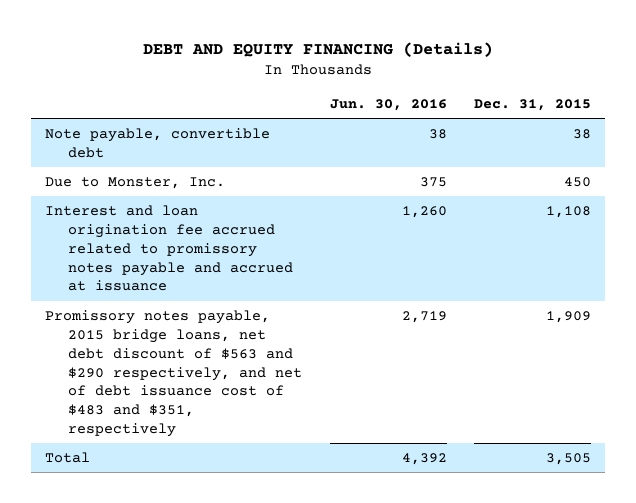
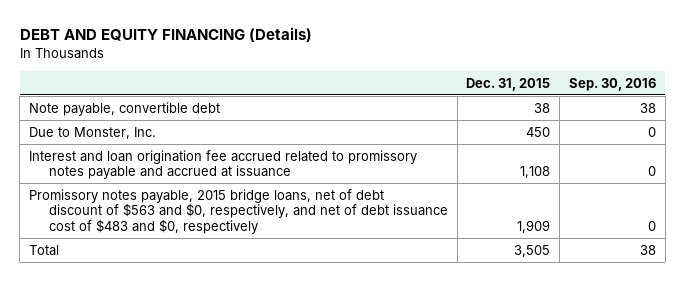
[329,98,447,111] Jun. 30, 2016 -> none
none -> [568,77,656,91] Sep. 30, 2016
[44,310,302,438] Promissory notes payable, 2015 bridge loans, net debt discount of $563 and $290 respectively, and net of debt issuance cost of $483 and $351, respectively -> [28,188,448,234] Promissory notes payable, 2015 bridge loans, net of debt discount of $563 and $0, respectively, and net of debt issuance cost of $483 and $0, respectively

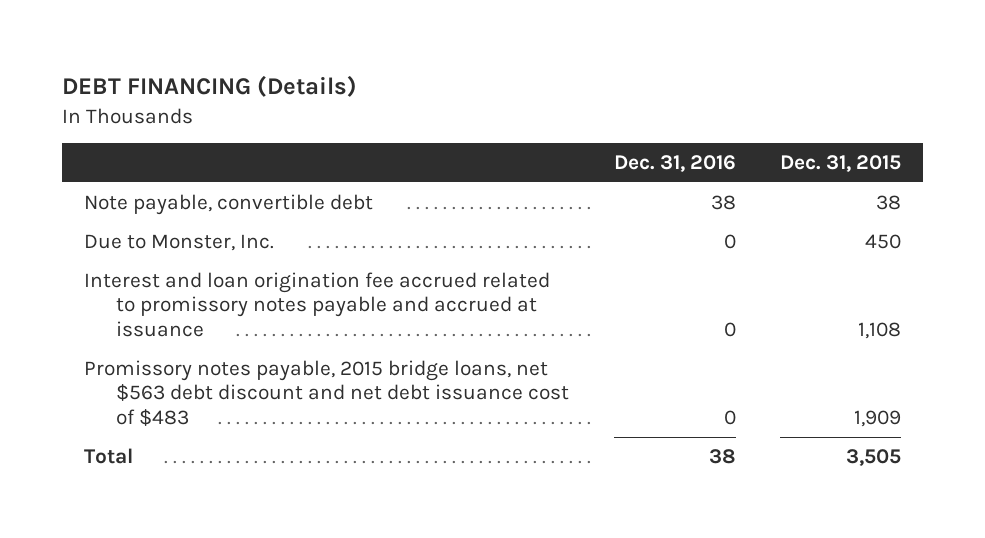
[19,27,312,43] DEBT AND EQUITY FINANCING (Details) -> [61,75,357,98] DEBT FINANCING (Details)
[568,77,656,91] Sep. 30, 2016 -> none
none -> [613,155,736,173] Dec. 31, 2016
[28,188,448,234] Promissory notes payable, 2015 bridge loans, net of debt discount of $563 and $0, respectively, and net of debt issuance cost of $483 and $0, respectively -> [84,359,570,427] Promissory notes payable, 2015 bridge loans, net $563 debt discount and net debt issuance cost of $483

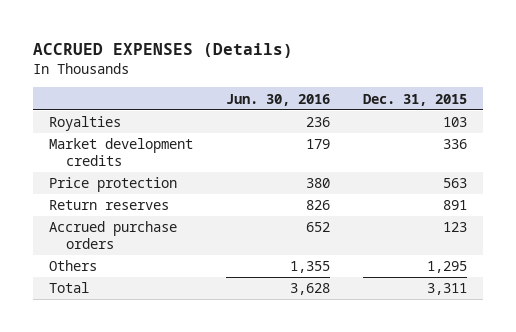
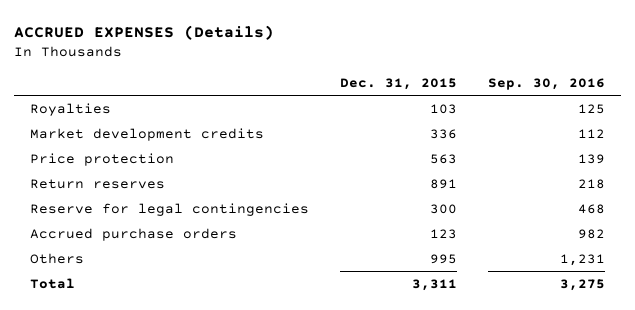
[226,93,331,106] Jun. 30, 2016 -> none
none -> [488,78,606,91] Sep. 30, 2016
none -> [30,202,310,216] Reserve for legal contingencies
[426,261,467,274] 1,295 -> [430,253,458,264] 995

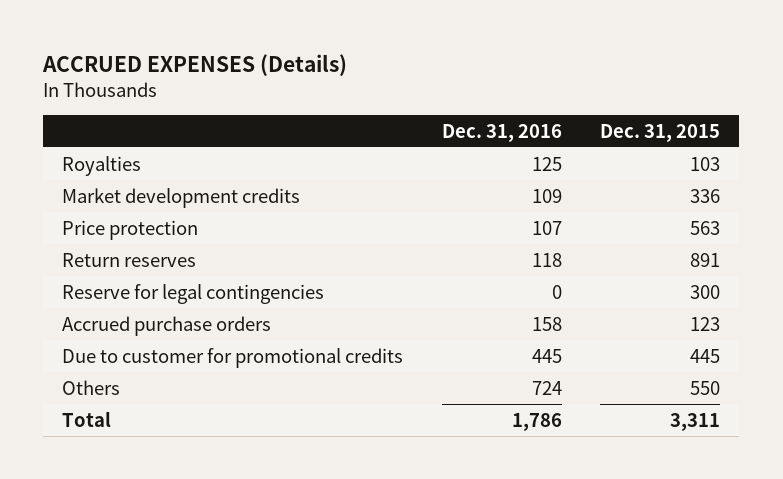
[488,78,606,91] Sep. 30, 2016 -> none
none -> [441,123,562,142] Dec. 31, 2016
none -> [62,347,404,368] Due to customer for promotional credits
[430,253,458,264] 995 -> [690,380,721,395] 550

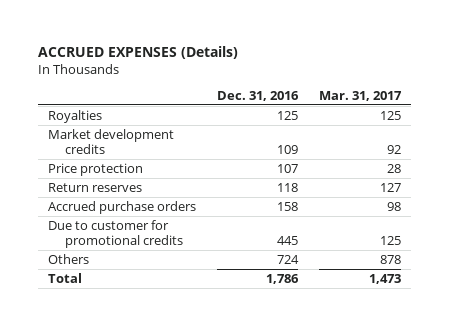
[600,123,721,142] Dec. 31, 2015 -> none
none -> [318,90,402,101] Mar. 31, 2017
[62,283,325,304] Reserve for legal contingencies -> none

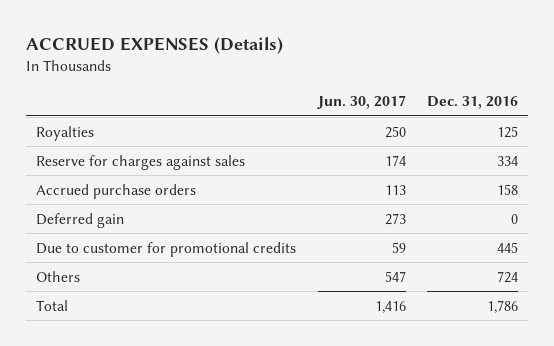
[318,90,402,101] Mar. 31, 2017 -> none
none -> [316,95,406,110] Jun. 30, 2017
[48,128,175,154] Market development credits -> none
[48,162,144,176] Price protection -> none
[48,182,143,192] Return reserves -> none
none -> [36,154,246,170] Reserve for charges against sales
none -> [36,212,125,228] Deferred gain

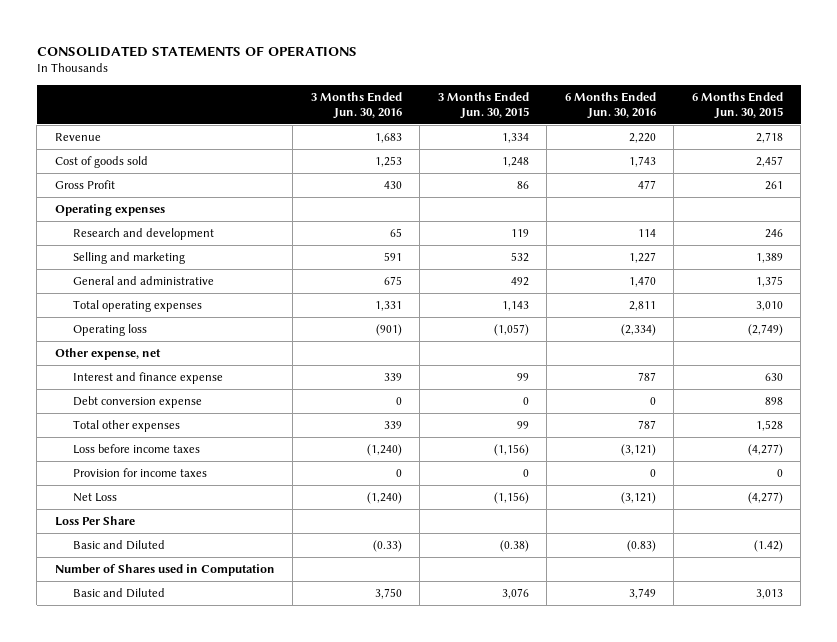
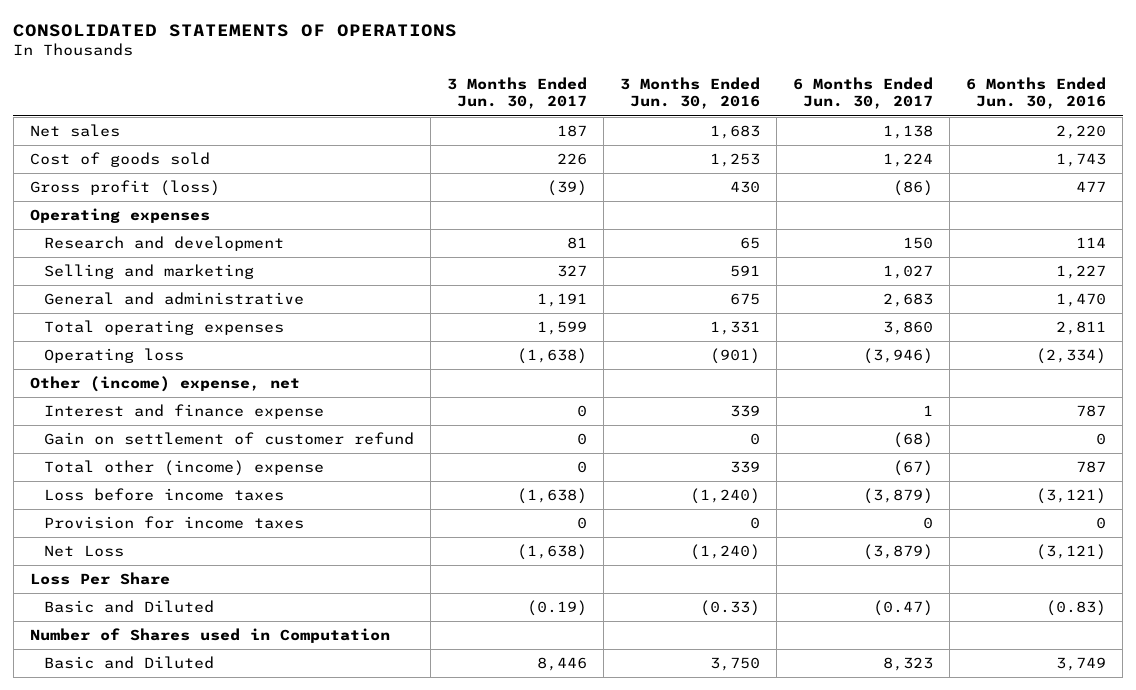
[437,91,529,119] 3 Months Ended Jun. 30, 2015 -> none
[691,91,783,119] 6 Months Ended Jun. 30, 2015 -> none
none -> [446,76,587,110] 3 Months Ended Jun. 30, 2017
none -> [793,76,934,110] 6 Months Ended Jun. 30, 2017
[54,133,101,142] Revenue -> [29,124,120,138] Net sales
[54,180,115,190] Gross Profit -> [29,180,220,197] Gross profit (loss)
[54,348,161,361] Other expense, net -> [29,376,300,393] Other (income) expense, net
[72,396,202,409] Debt conversion expense -> none
none -> [43,432,414,446] Gain on settlement of customer refund
[72,420,180,433] Total other expenses -> [43,460,324,477] Total other (income) expense

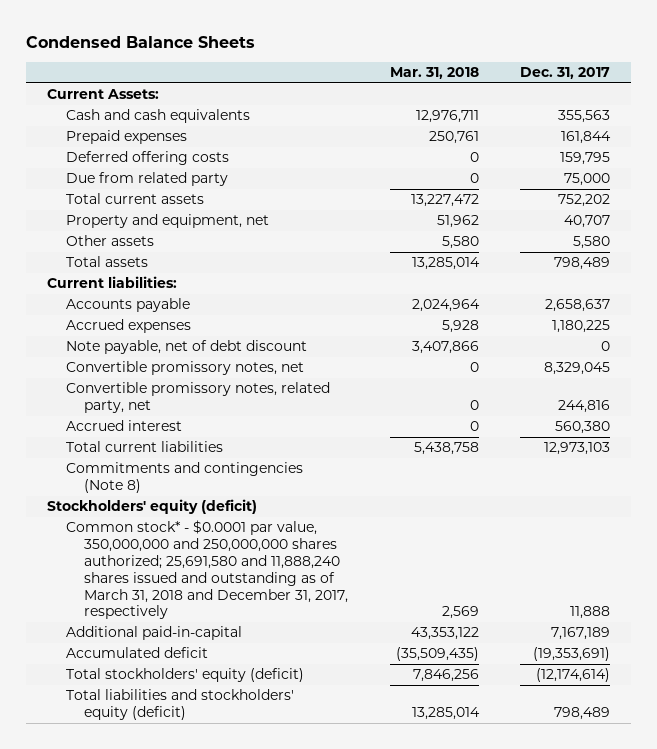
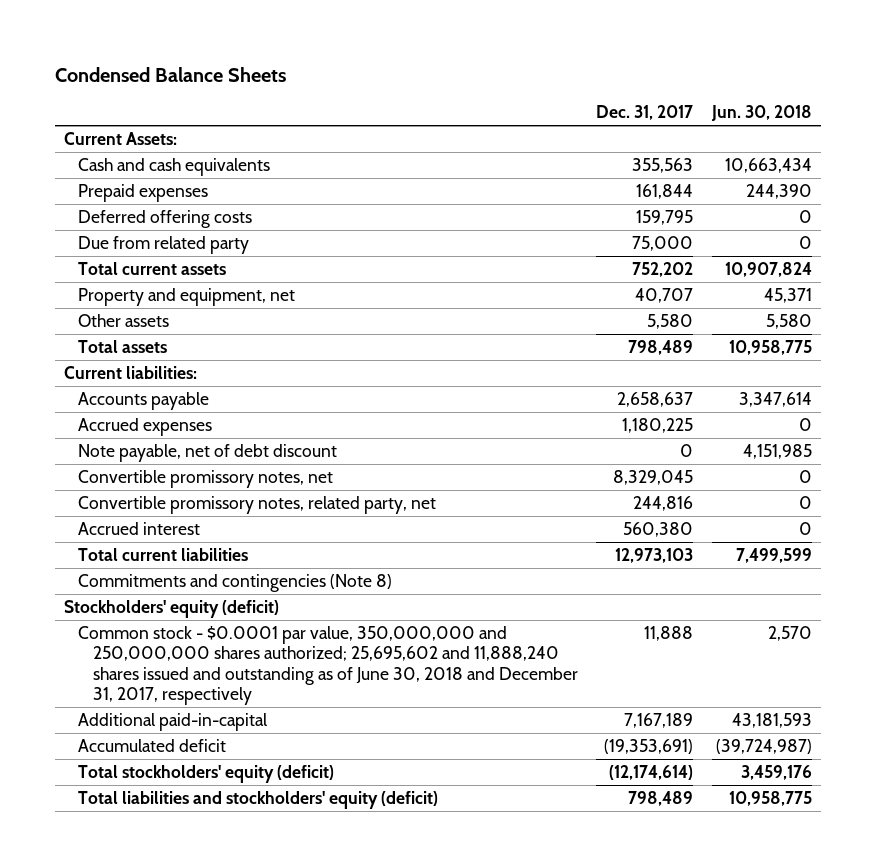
[389,67,479,80] Mar. 31, 2018 -> none
none -> [710,105,812,122] Jun. 30, 2018
[65,520,349,620] Common stock* - $0.0001 par value, 350,000,000 and 250,000,000 shares authorized; 25,691,580 and 11,888,240 shares issued and outstanding as of March 31, 2018 and December 31, 2017, respectively -> [78,626,578,705] Common stock - $0.0001 par value, 350,000,000 and 250,000,000 shares authorized; 25,695,602 and 11,888,240 shares issued and outstanding as of June 30, 2018 and December 31, 2017, respectively

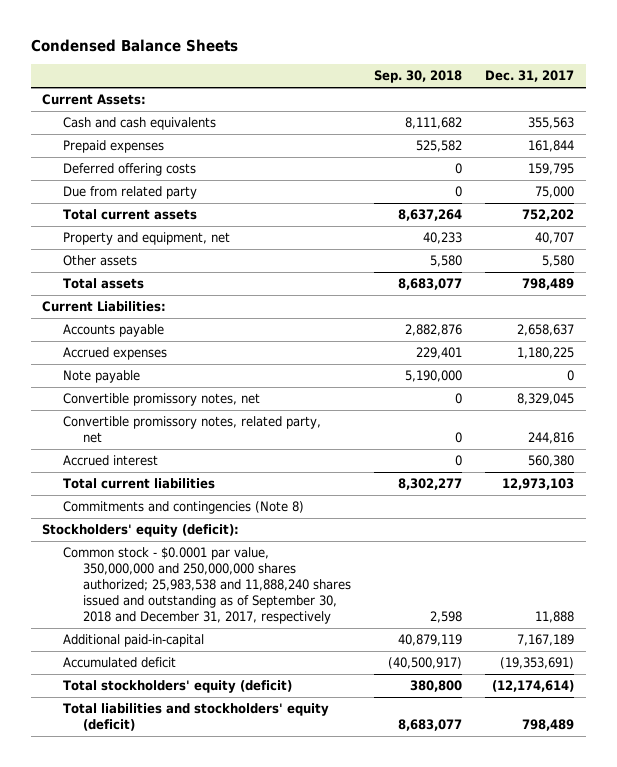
[710,105,812,122] Jun. 30, 2018 -> none
none -> [374,70,463,84] Sep. 30, 2018
[64,366,198,380] Current liabilities: -> [42,301,167,313] Current Liabilities:
[78,444,338,463] Note payable, net of debt discount -> [62,370,140,384] Note payable
[64,600,280,619] Stockholders' equity (deficit) -> [42,524,240,538] Stockholders' equity (deficit):
[78,626,578,705] Common stock - $0.0001 par value, 350,000,000 and 250,000,000 shares authorized; 25,695,602 and 11,888,240 shares issued and outstanding as of June 30, 2018 and December 31, 2017, respectively -> [62,547,352,624] Common stock - $0.0001 par value, 350,000,000 and 250,000,000 shares authorized; 25,983,538 and 11,888,240 shares issued and outstanding as of September 30, 2018 and December 31, 2017, respectively

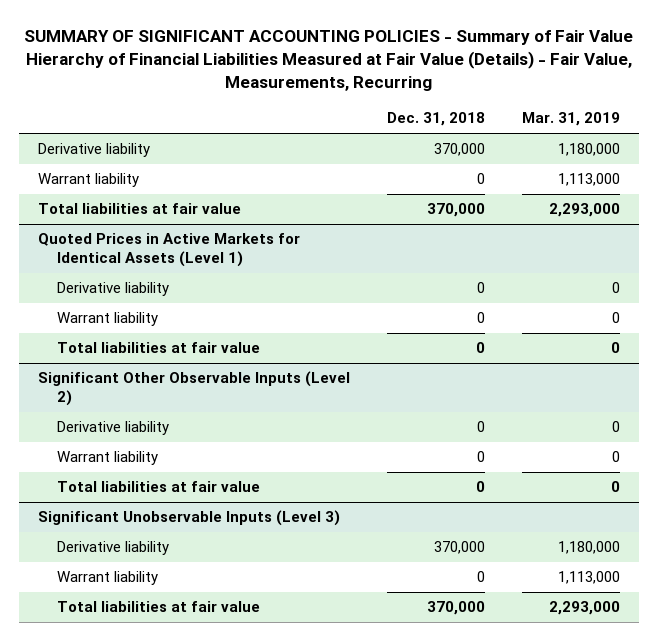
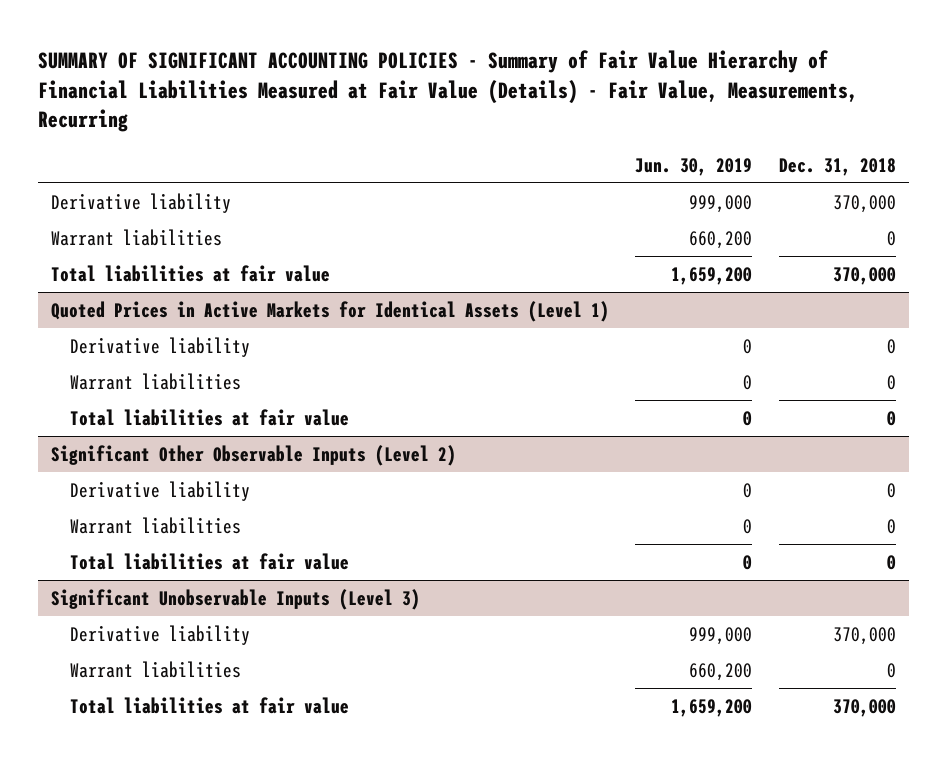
[522,112,621,127] Mar. 31, 2019 -> none
none -> [635,157,753,176] Jun. 30, 2019
[37,173,139,188] Warrant liability -> [50,228,222,246] Warrant liabilities
[57,312,159,327] Warrant liability -> [70,372,242,390] Warrant liabilities
[57,451,159,466] Warrant liability -> [70,516,242,534] Warrant liabilities
[57,571,159,586] Warrant liability -> [70,660,242,678] Warrant liabilities

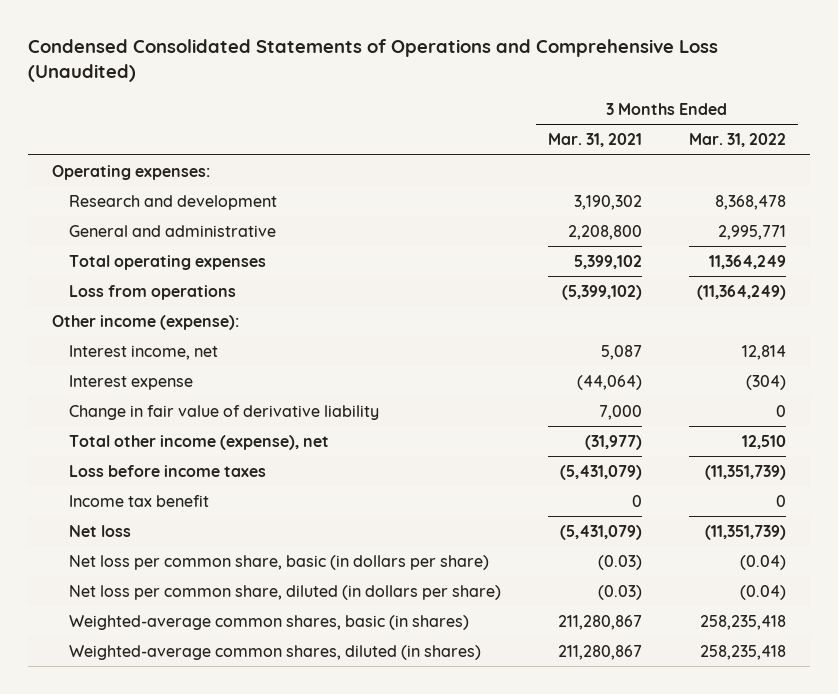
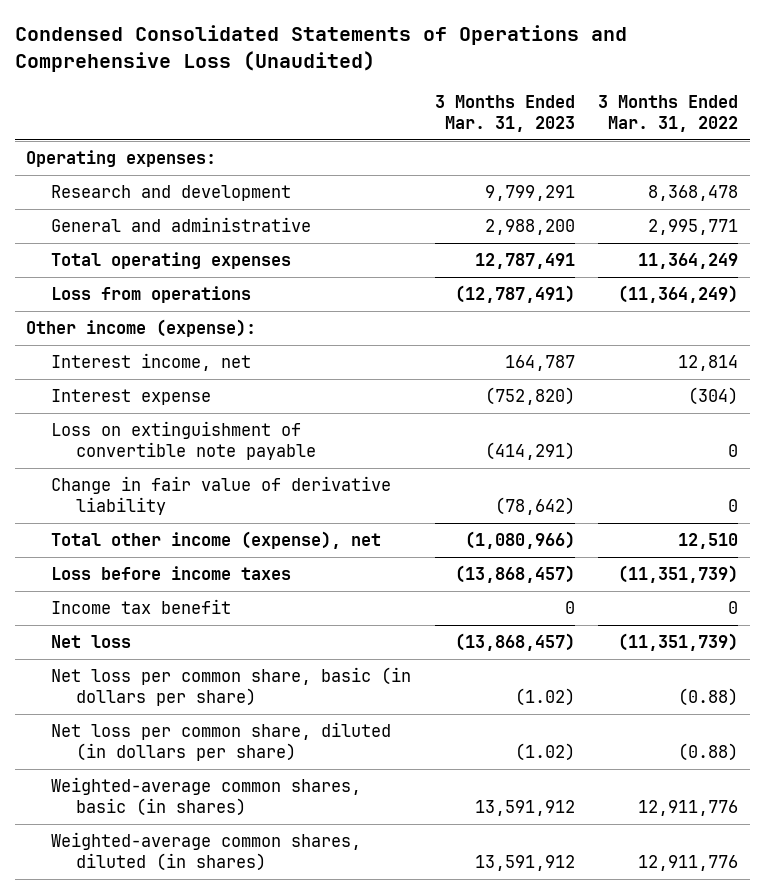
[548,133,643,148] Mar. 31, 2021 -> none
none -> [434,95,575,133] 3 Months Ended Mar. 31, 2023
none -> [51,421,316,461] Loss on extinguishment of convertible note payable
[740,554,787,570] (0.04) -> [678,688,739,707] (0.88)
[740,584,787,600] (0.04) -> [678,743,739,762] (0.88)
[700,614,787,630] 258,235,418 -> [638,800,739,817] 12,911,776
[700,644,787,660] 258,235,418 -> [638,855,739,872] 12,911,776

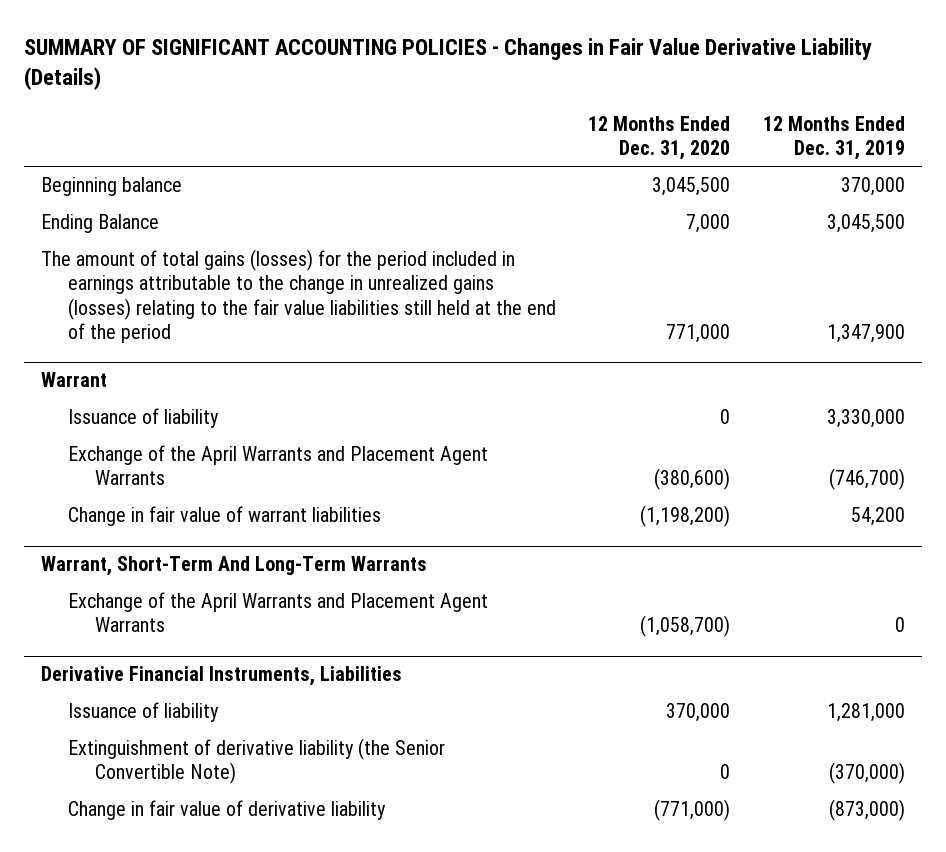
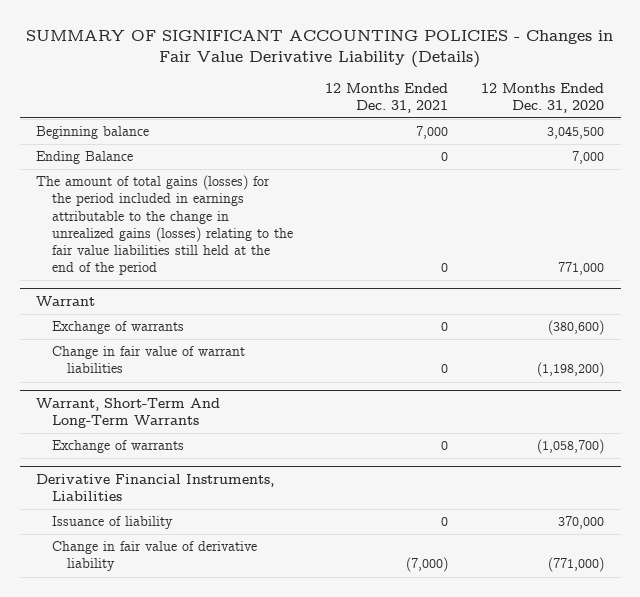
[763,115,906,160] 12 Months Ended Dec. 31, 2019 -> none
none -> [325,82,449,113] 12 Months Ended Dec. 31, 2021
[67,408,219,429] Issuance of liability -> none
[67,445,488,486] Exchange of the April Warrants and Placement Agent Warrants -> [51,321,184,335] Exchange of warrants
[67,592,488,633] Exchange of the April Warrants and Placement Agent Warrants -> [51,440,184,454] Exchange of warrants
[67,738,445,785] Extinguishment of derivative liability (the Senior Convertible Note) -> none

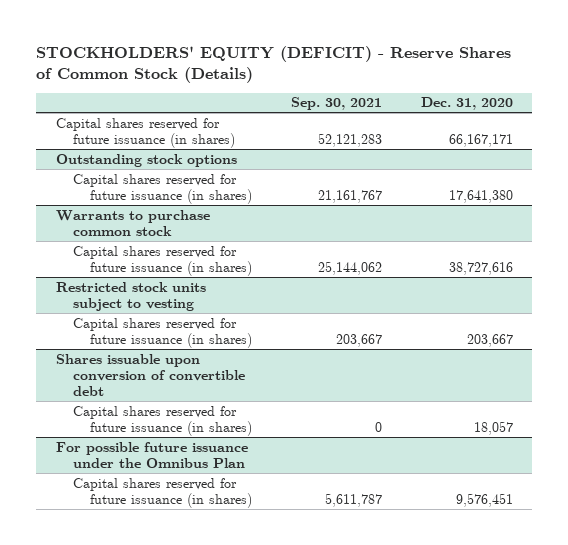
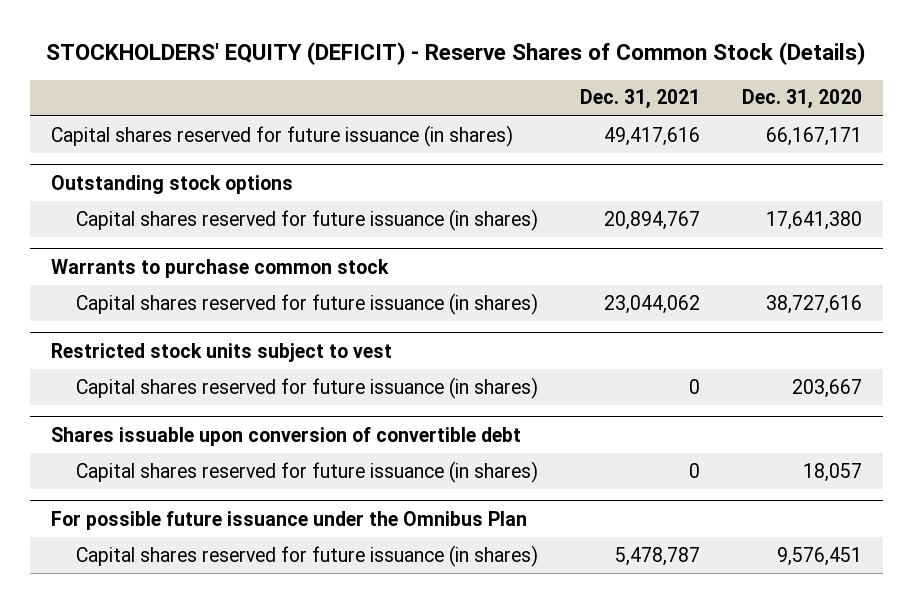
[290,97,382,111] Sep. 30, 2021 -> none
none -> [580,89,701,110] Dec. 31, 2021
[55,281,206,311] Restricted stock units subject to vesting -> [50,342,392,362] Restricted stock units subject to vest

